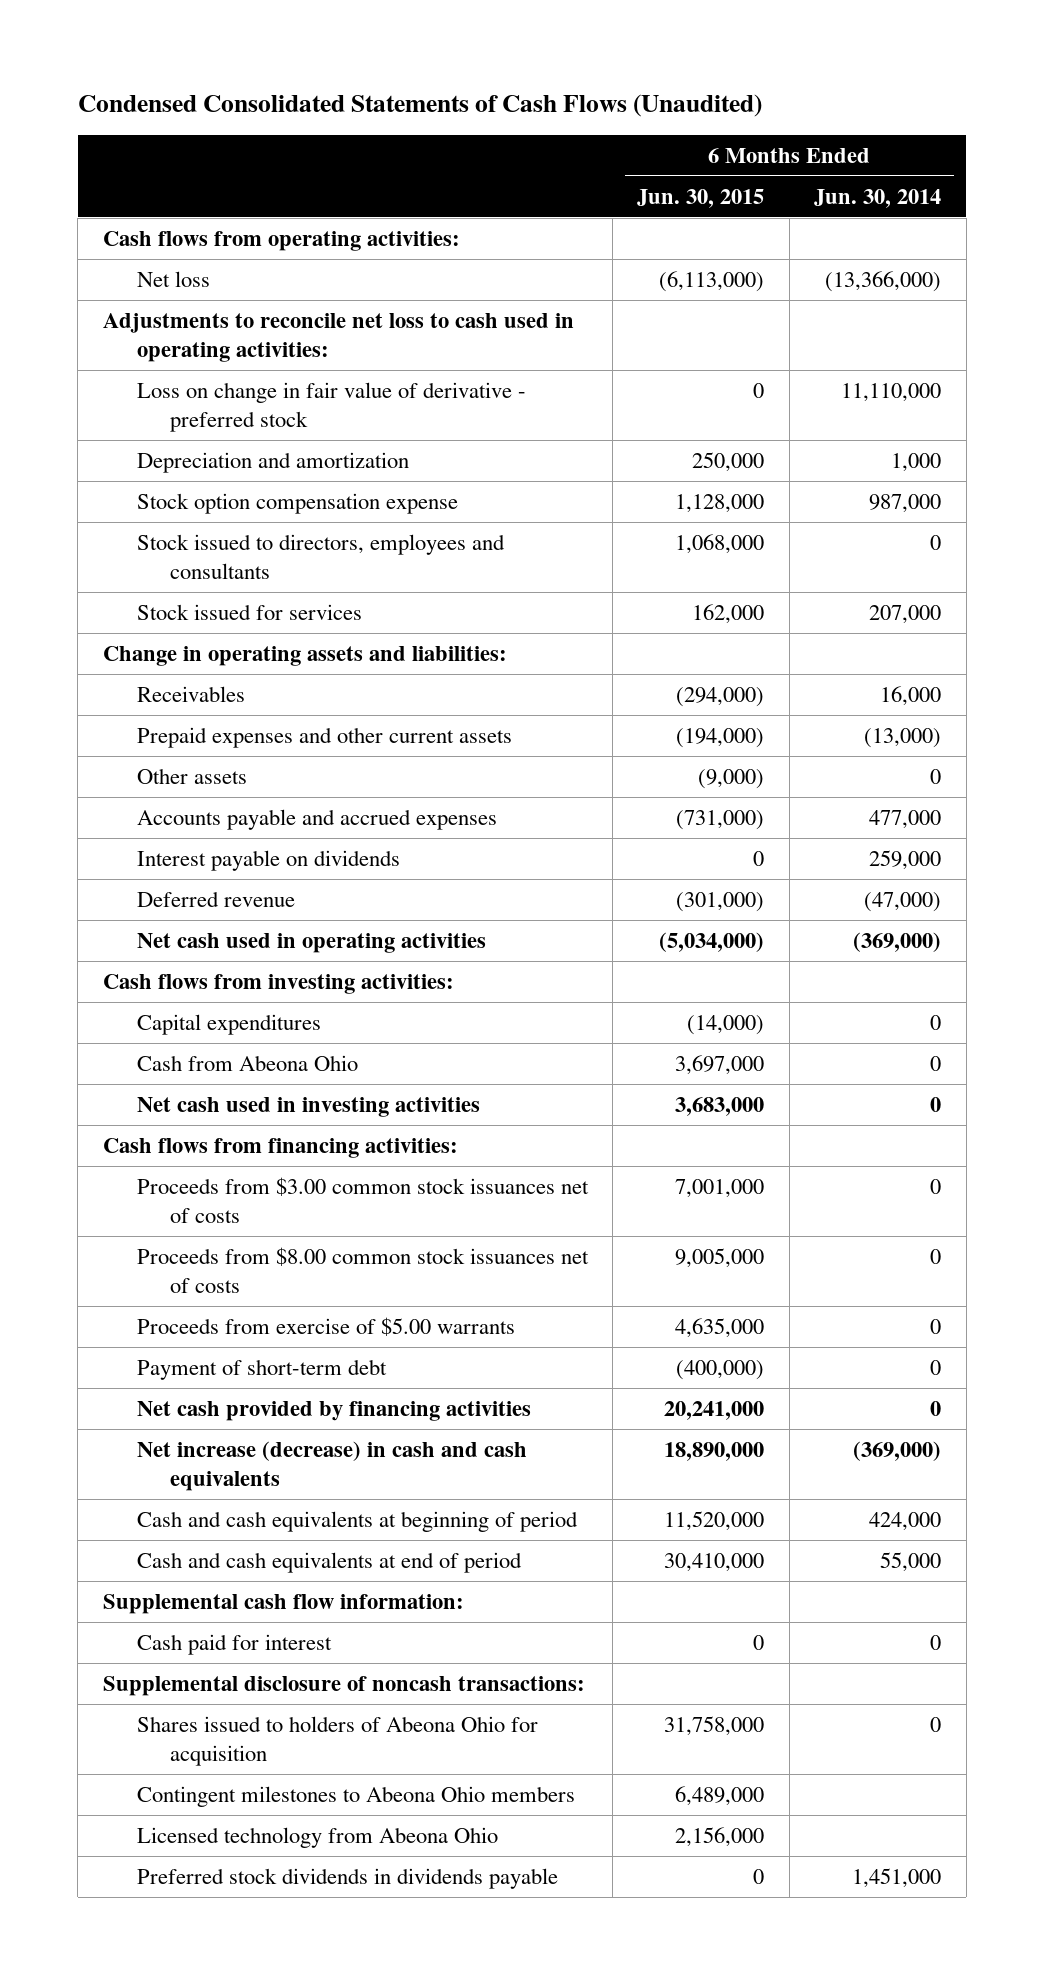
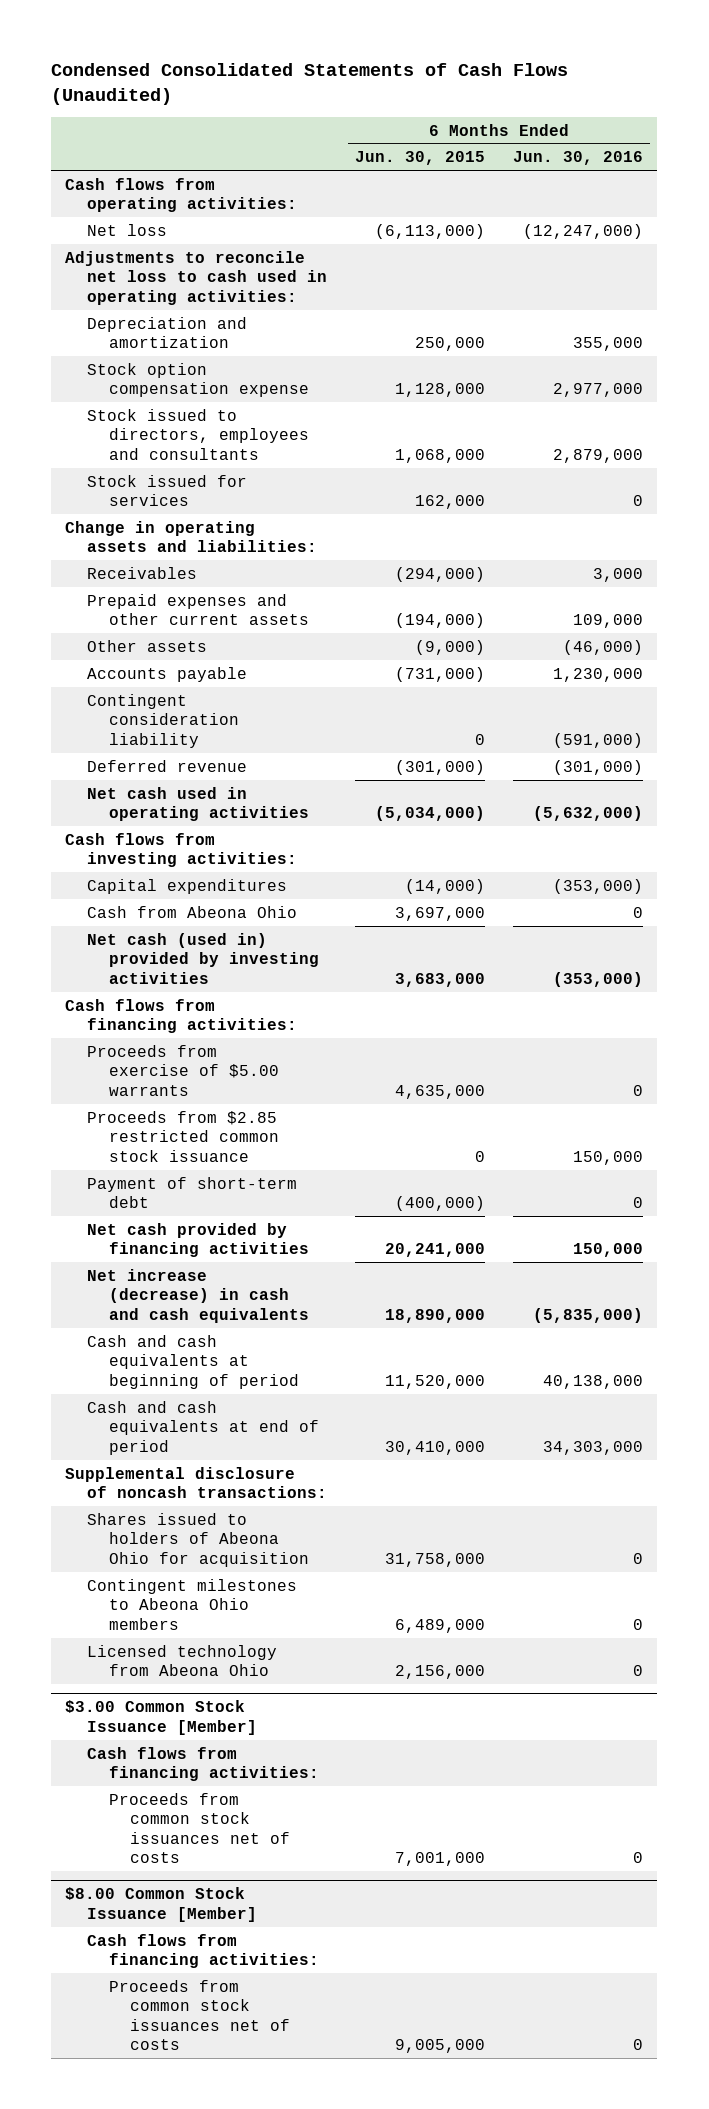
[814,188,942,208] Jun. 30, 2014 -> none
none -> [513,151,644,166] Jun. 30, 2016
[136,381,526,432] Loss on change in fair value of derivative - preferred stock -> none
[136,849,400,871] Interest payable on dividends -> none
[136,808,497,830] Accounts payable and accrued expenses -> [87,666,248,682] Accounts payable
none -> [87,693,239,748] Contingent consideration liability
[136,1096,480,1117] Net cash used in investing activities -> [87,932,319,984] Net cash (used in) provided by investing activities
[136,1176,589,1223] Proceeds from $3.00 common stock issuances net of costs -> none
[136,1246,589,1293] Proceeds from $8.00 common stock issuances net of costs -> none
none -> [87,1110,279,1162] Proceeds from $2.85 restricted common stock issuance
[102,1593,464,1614] Supplemental cash flow information: -> none
[136,1633,332,1655] Cash paid for interest -> none
[136,1867,558,1889] Preferred stock dividends in dividends payable -> none
none -> [65,1700,258,1735] $3.00 Common Stock Issuance [Member]
none -> [87,1746,319,1782] Cash flows from financing activities:
none -> [108,1792,291,1864] Proceeds from common stock issuances net of costs
none -> [65,1887,258,1922] $8.00 Common Stock Issuance [Member]
none -> [87,1933,319,1969] Cash flows from financing activities:
none -> [108,1979,291,2051] Proceeds from common stock issuances net of costs

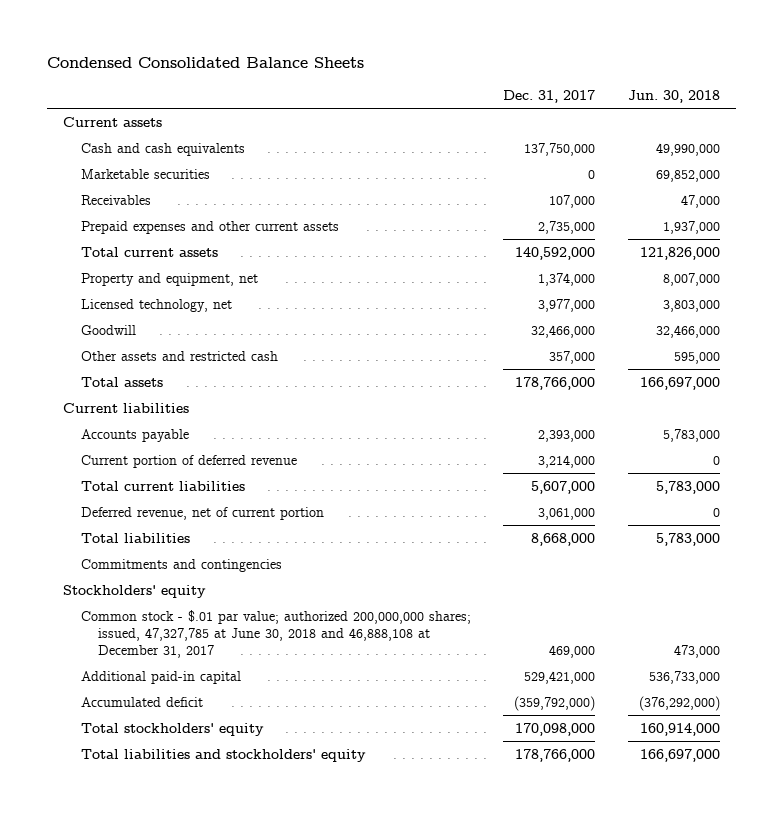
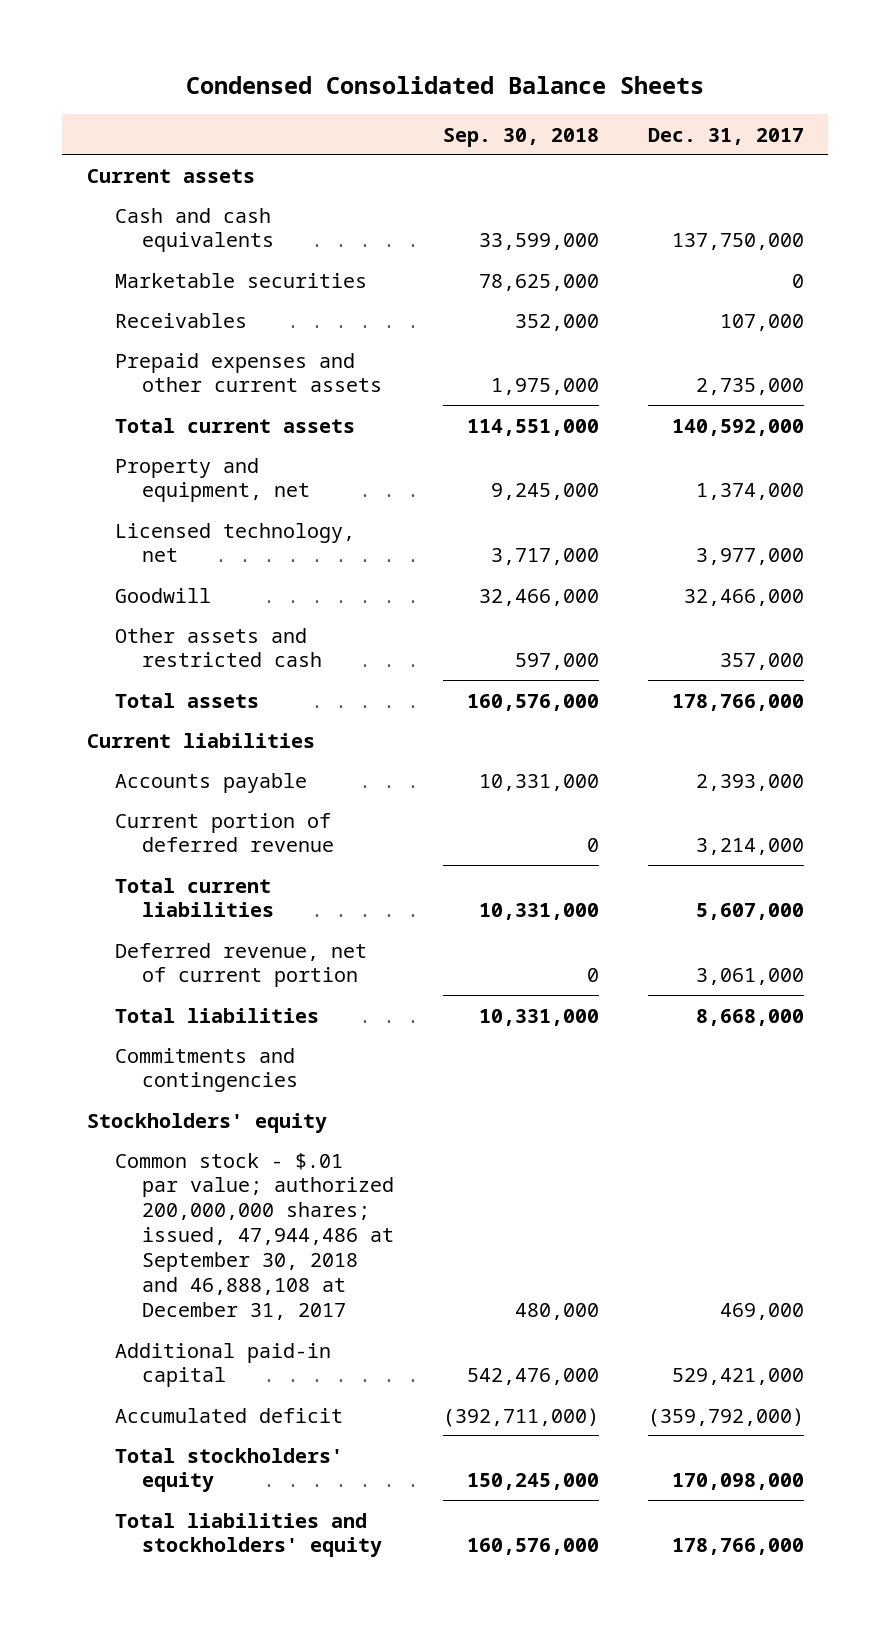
[627,89,720,103] Jun. 30, 2018 -> none
none -> [443,127,600,147] Sep. 30, 2018
[80,609,471,658] Common stock - $.01 par value; authorized 200,000,000 shares; issued, 47,327,785 at June 30, 2018 and 46,888,108 at December 31, 2017 -> [114,1152,395,1321] Common stock - $.01 par value; authorized 200,000,000 shares; issued, 47,944,486 at September 30, 2018 and 46,888,108 at December 31, 2017

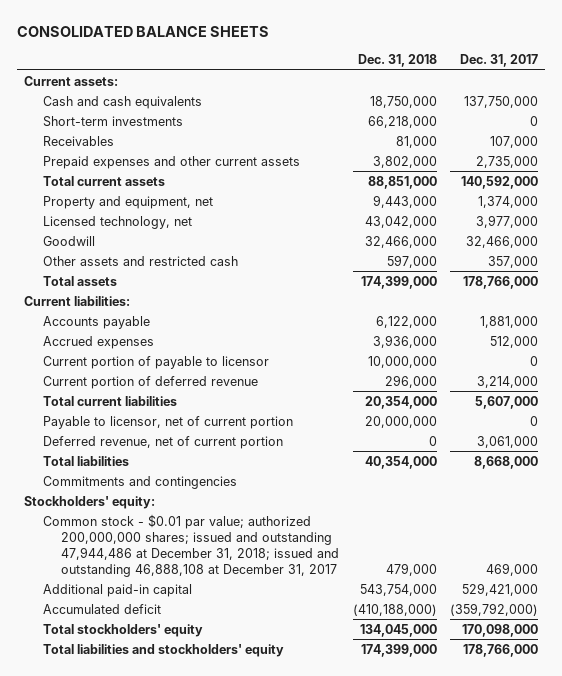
[186,75,705,94] Condensed Consolidated Balance Sheets -> [17,25,270,37] CONSOLIDATED BALANCE SHEETS
[443,127,600,147] Sep. 30, 2018 -> none
none -> [357,54,437,68] Dec. 31, 2018
[86,168,255,183] Current assets -> [23,75,118,86] Current assets:
[114,272,367,288] Marketable securities -> none
none -> [42,115,183,127] Short-term investments
[86,732,315,748] Current liabilities -> [23,295,130,306] Current liabilities:
[695,773,804,791] 2,393,000 -> [480,315,539,328] 1,881,000
none -> [42,335,154,349] Accrued expenses
none -> [42,355,269,369] Current portion of payable to licensor
none -> [42,415,293,429] Payable to licensor, net of current portion
[86,1112,327,1133] Stockholders' equity -> [23,495,155,509] Stockholders' equity:
[114,1152,395,1321] Common stock - $.01 par value; authorized 200,000,000 shares; issued, 47,944,486 at September 30, 2018 and 46,888,108 at December 31, 2017 -> [42,513,340,577] Common stock - $0.01 par value; authorized 200,000,000 shares; issued and outstanding 47,944,486 at December 31, 2018; issued and outstanding 46,888,108 at December 31, 2017

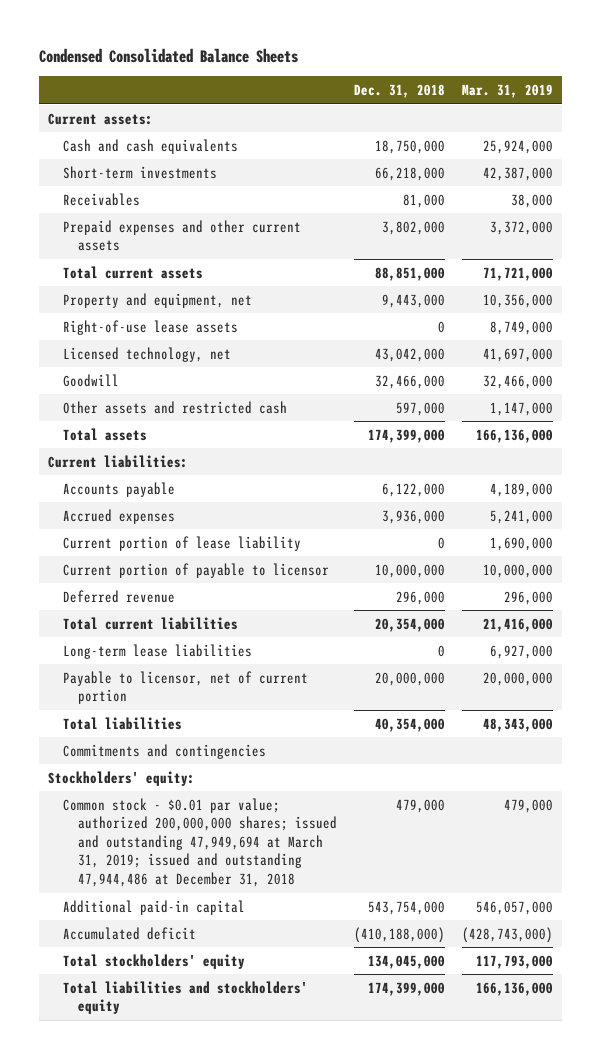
[17,25,270,37] CONSOLIDATED BALANCE SHEETS -> [39,47,299,63] Condensed Consolidated Balance Sheets
[460,54,539,68] Dec. 31, 2017 -> none
none -> [462,84,554,99] Mar. 31, 2019
none -> [62,319,238,335] Right-of-use lease assets
none -> [62,535,301,551] Current portion of lease liability
[42,375,258,389] Current portion of deferred revenue -> [62,589,175,603] Deferred revenue
none -> [62,643,252,659] Long-term lease liabilities
[42,435,283,449] Deferred revenue, net of current portion -> none
[42,513,340,577] Common stock - $0.01 par value; authorized 200,000,000 shares; issued and outstanding 47,944,486 at December 31, 2018; issued and outstanding 46,888,108 at December 31, 2017 -> [62,797,337,887] Common stock - $0.01 par value; authorized 200,000,000 shares; issued and outstanding 47,949,694 at March 31, 2019; issued and outstanding 47,944,486 at December 31, 2018

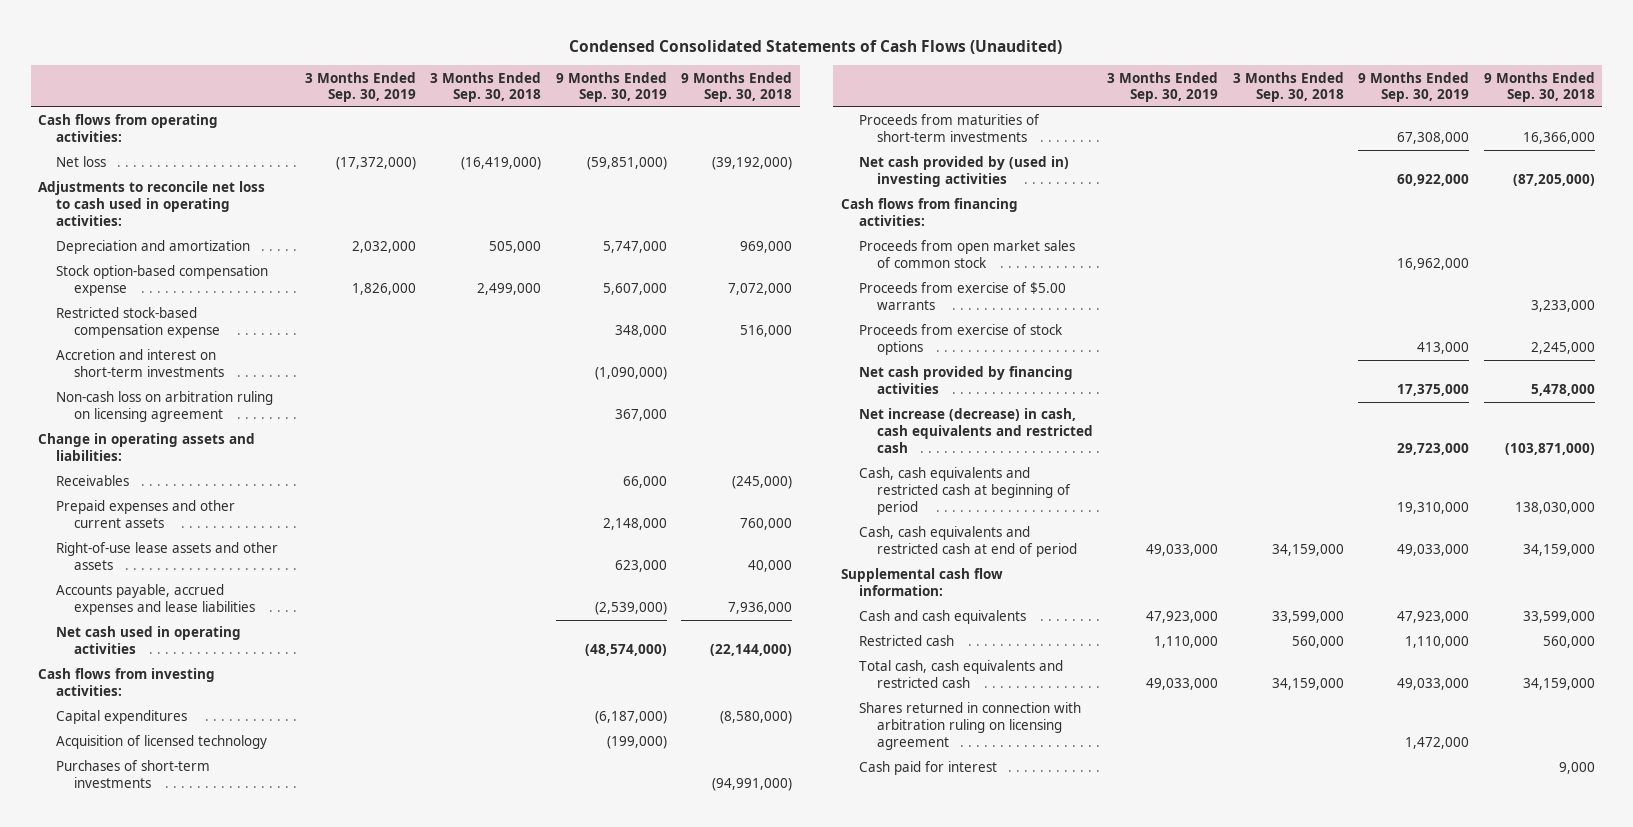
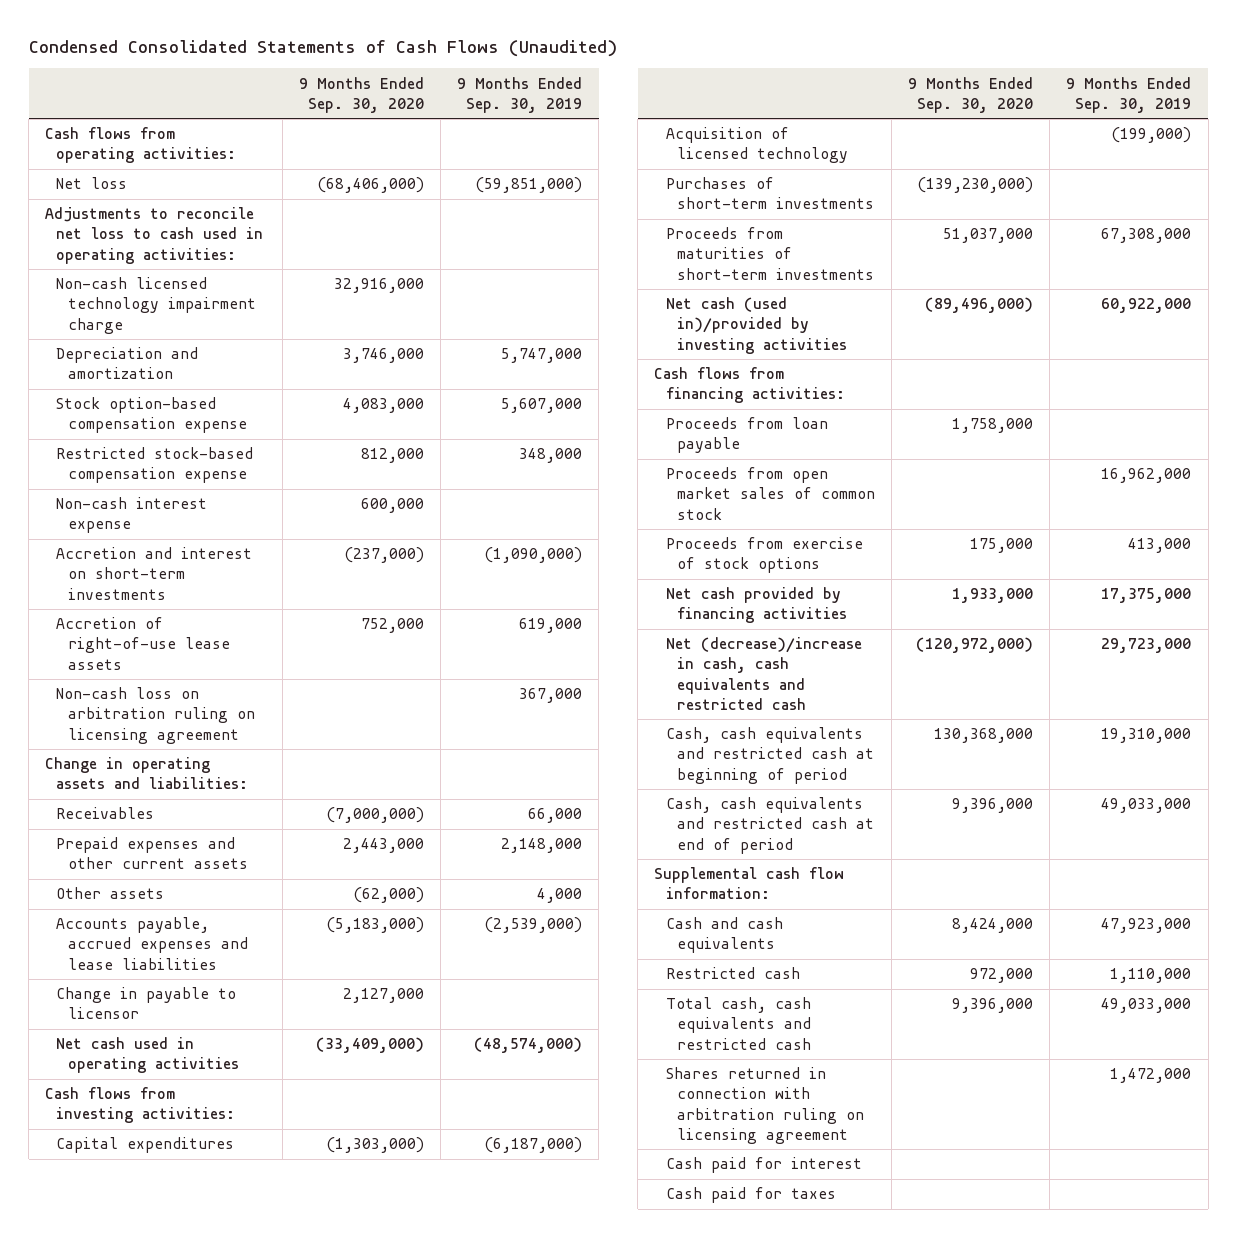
[304,71,416,103] 3 Months Ended Sep. 30, 2019 -> none
[430,71,542,103] 3 Months Ended Sep. 30, 2018 -> none
[681,71,793,103] 9 Months Ended Sep. 30, 2018 -> none
none -> [298,76,424,113] 9 Months Ended Sep. 30, 2020
none -> [56,277,256,334] Non-cash licensed technology impairment charge
none -> [56,497,208,534] Non-cash interest expense
none -> [56,617,230,670] Accretion of right-of-use lease assets
[56,542,279,571] Right-of-use lease assets and other assets -> none
none -> [56,887,165,900] Other assets
none -> [56,987,237,1020] Change in payable to licensor
[858,156,1069,188] Net cash provided by (used in) investing activities -> [665,297,847,354] Net cash (used in)/provided by investing activities
none -> [665,417,828,454] Proceeds from loan payable
[858,282,1066,311] Proceeds from exercise of $5.00 warrants -> none
[858,408,1093,453] Net increase (decrease) in cash, cash equivalents and restricted cash -> [665,637,862,710] Net (decrease)/increase in cash, cash equivalents and restricted cash
none -> [665,1187,836,1204] Cash paid for taxes

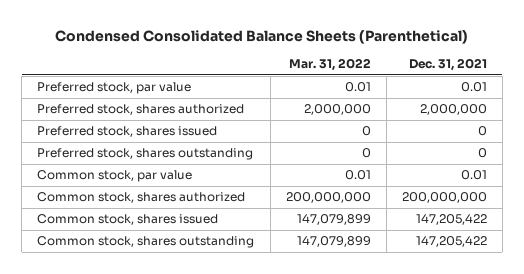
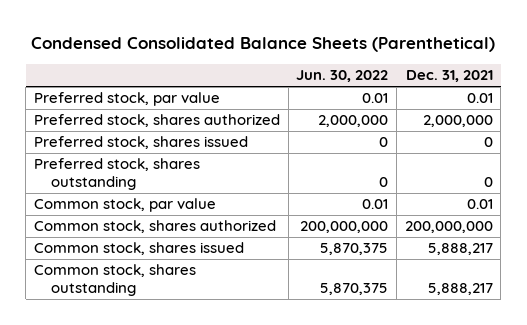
[288,58,371,72] Mar. 31, 2022 -> none
none -> [296,70,389,83] Jun. 30, 2022
[415,214,487,226] 147,205,422 -> [427,243,493,256] 5,888,217
[415,236,487,248] 147,205,422 -> [427,282,493,295] 5,888,217

